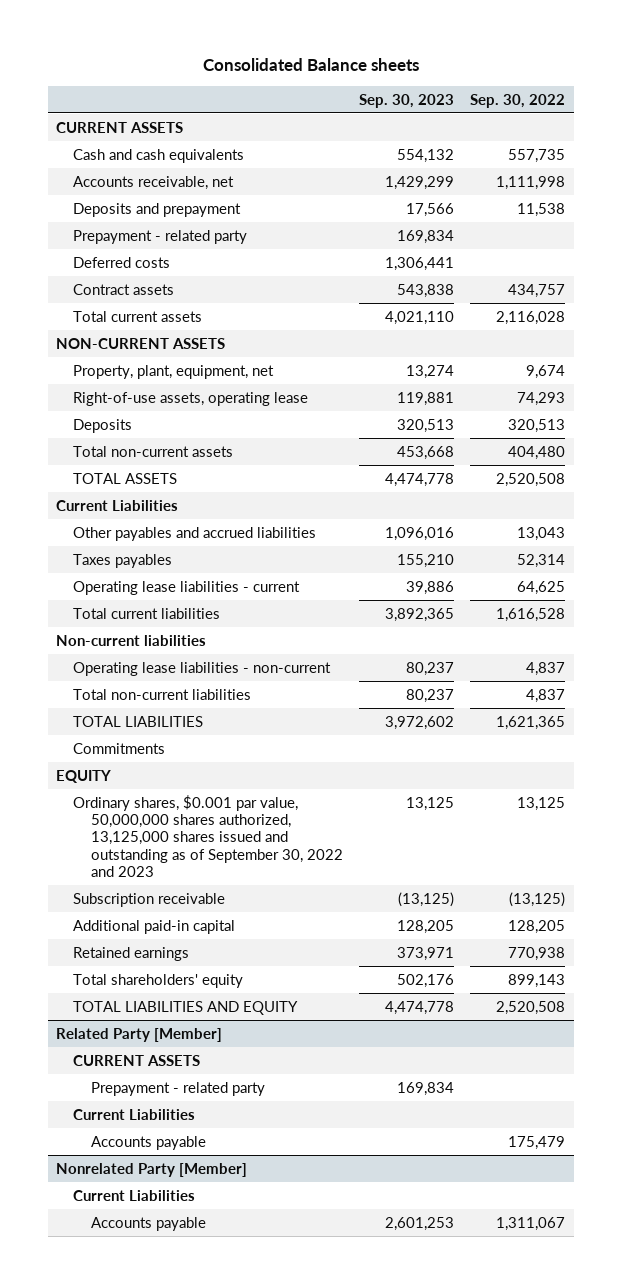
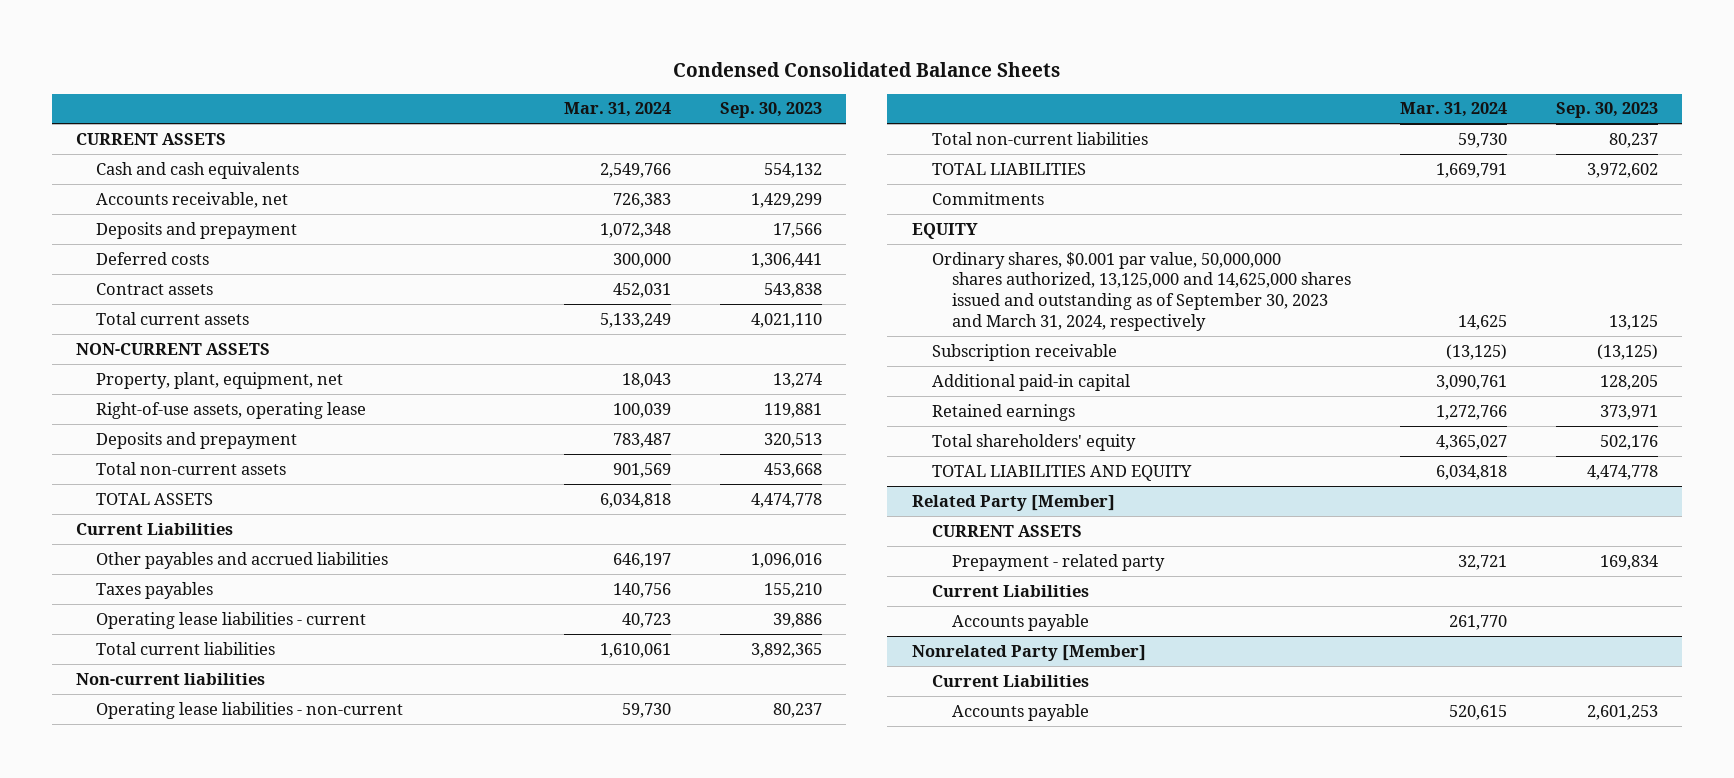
[202,58,419,72] Consolidated Balance sheets -> [672,62,1060,78] Condensed Consolidated Balance Sheets
[470,93,566,108] Sep. 30, 2022 -> none
none -> [564,102,672,118] Mar. 31, 2024
[73,229,248,244] Prepayment - related party -> none
[73,418,133,433] Deposits -> [96,431,298,449] Deposits and prepayment
[73,794,343,877] Ordinary shares, $0.001 par value, 50,000,000 shares authorized, 13,125,000 shares issued and outstanding as of September 30, 2022 and 2023 -> [931,251,1351,331] Ordinary shares, $0.001 par value, 50,000,000 shares authorized, 13,125,000 and 14,625,000 shares issued and outstanding as of September 30, 2023 and March 31, 2024, respectively

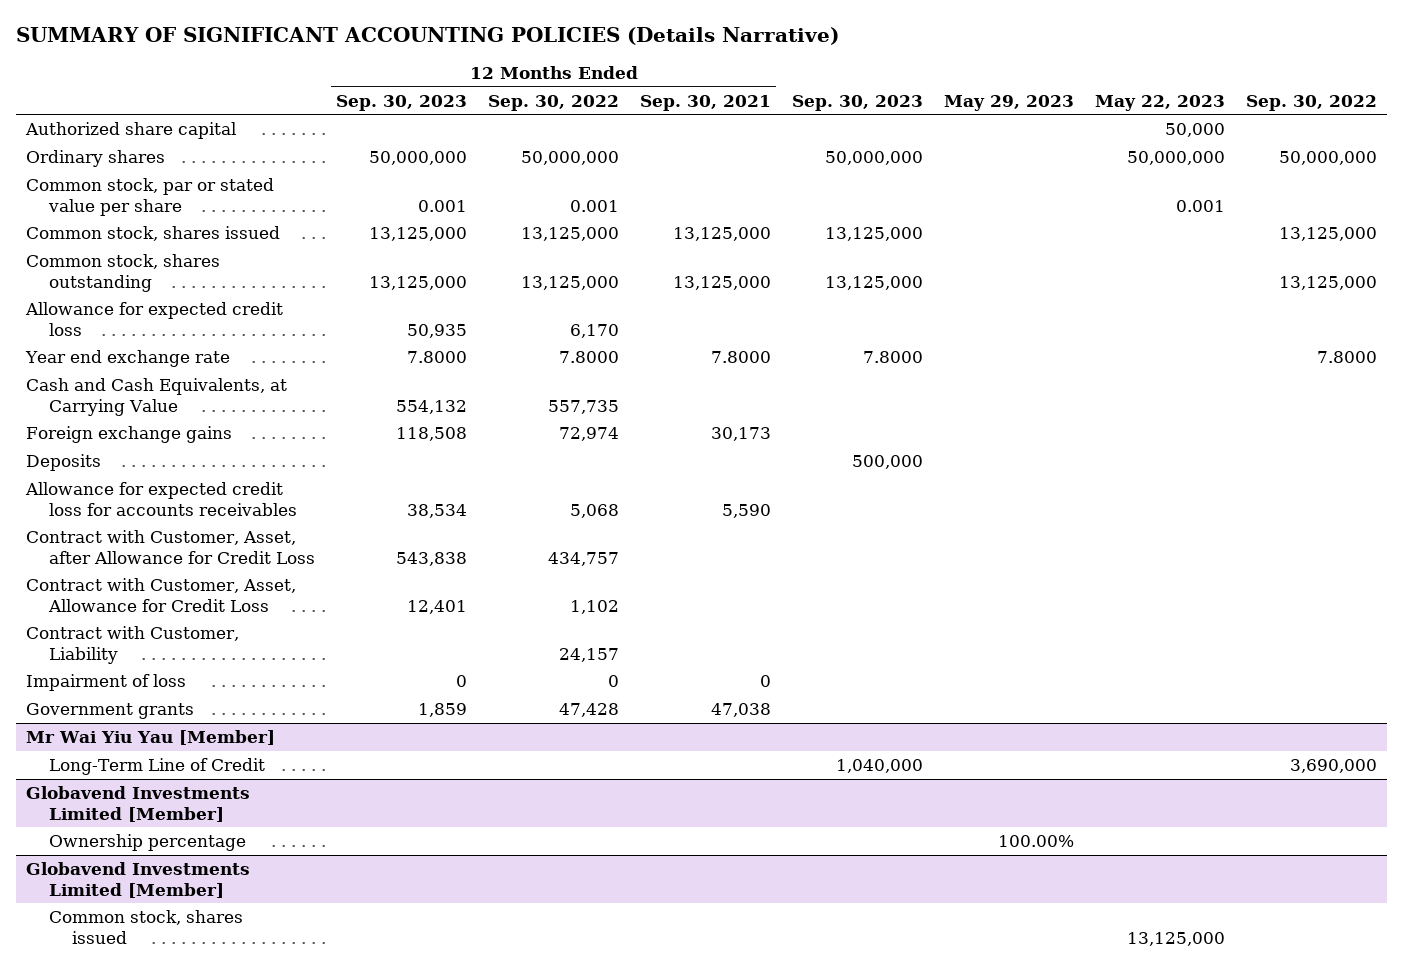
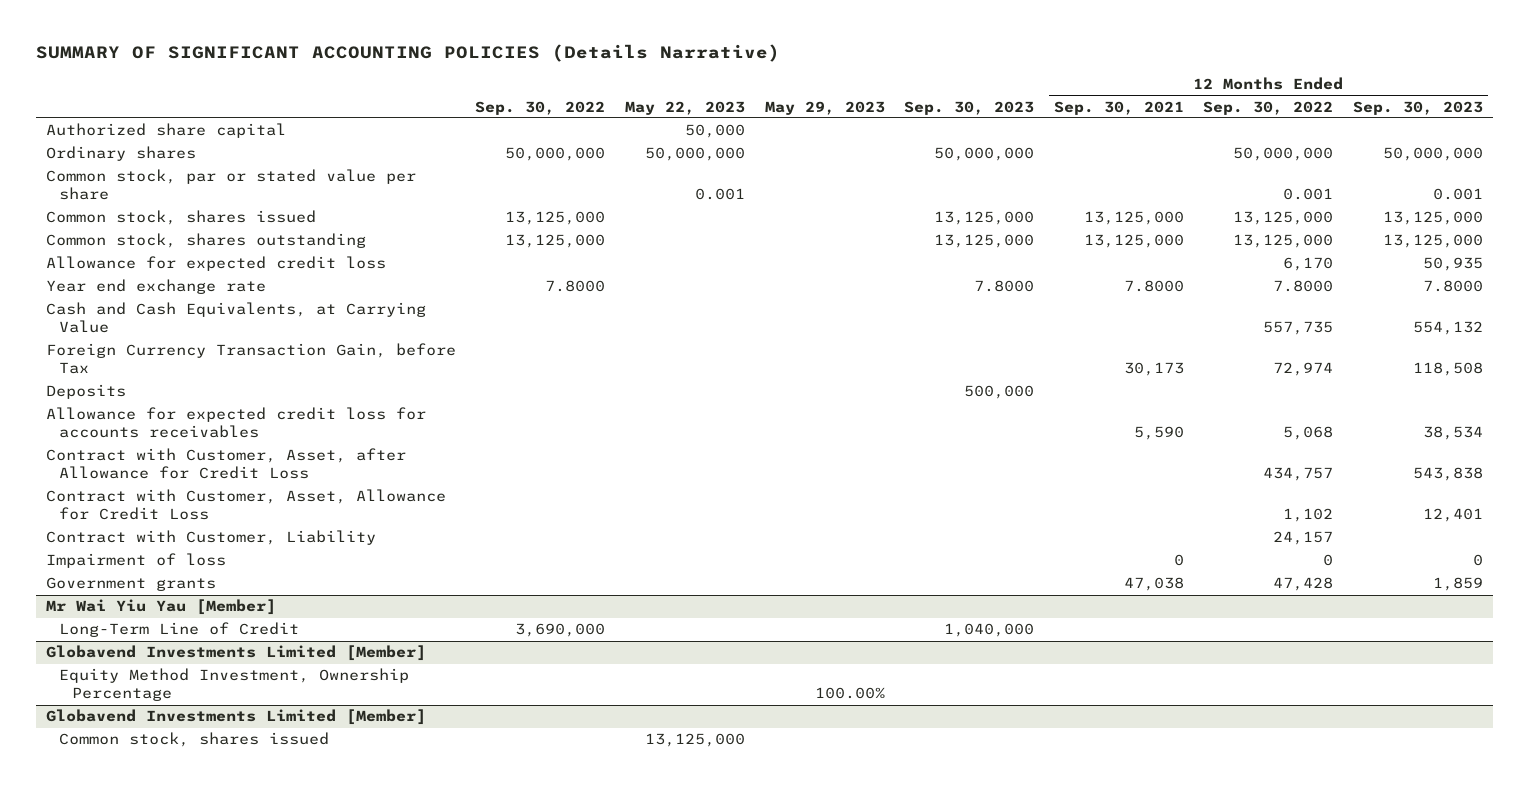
[26,426,233,444] Foreign exchange gains -> [45,343,456,375] Foreign Currency Transaction Gain, before Tax
[49,834,247,852] Ownership percentage -> [58,668,409,702] Equity Method Investment, Ownership Percentage

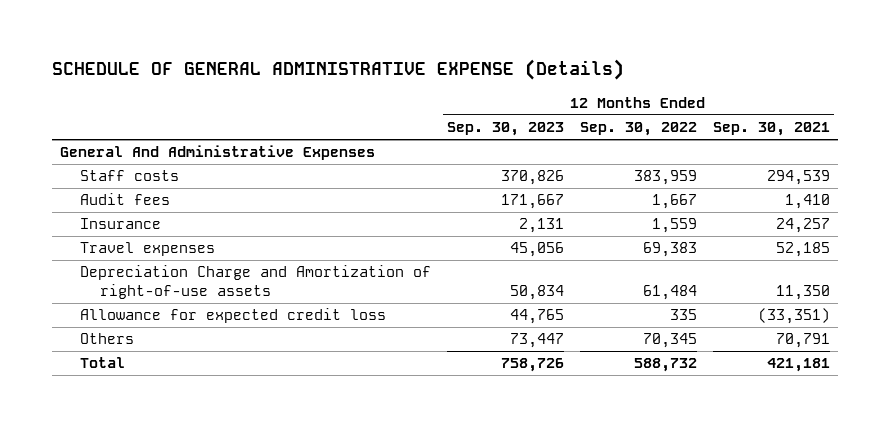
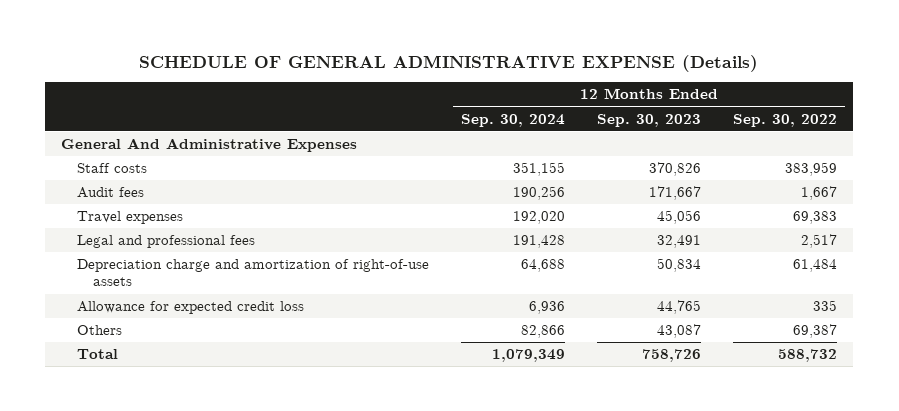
[712,122,830,137] Sep. 30, 2021 -> none
none -> [461,113,566,127] Sep. 30, 2024
[79,218,161,230] Insurance -> none
none -> [77,235,256,249] Legal and professional fees
[79,265,431,300] Depreciation Charge and Amortization of right-of-use assets -> [77,259,430,287] Depreciation charge and amortization of right-of-use assets
[509,333,564,349] 73,447 -> [657,324,702,339] 43,087
[642,333,697,349] 70,345 -> [793,324,838,339] 69,387

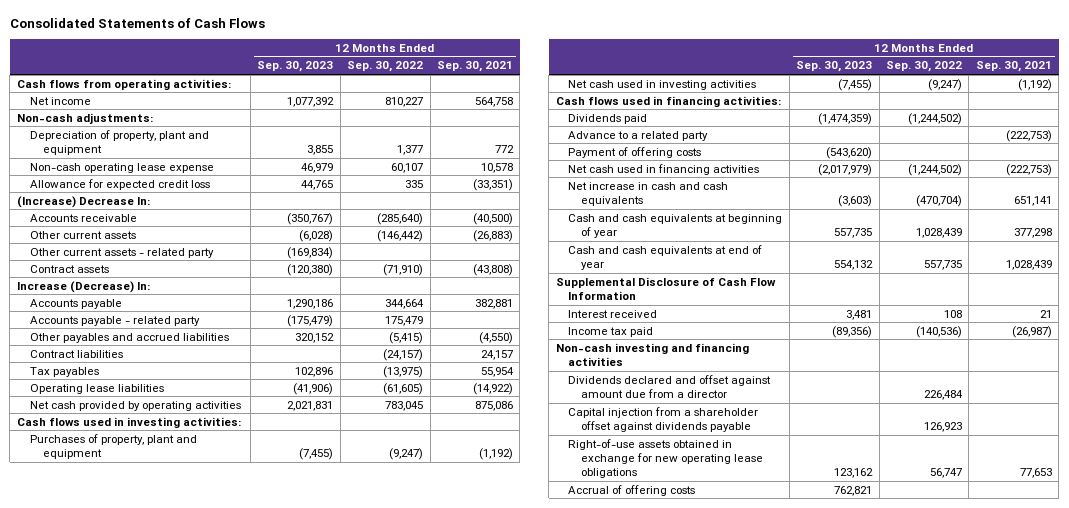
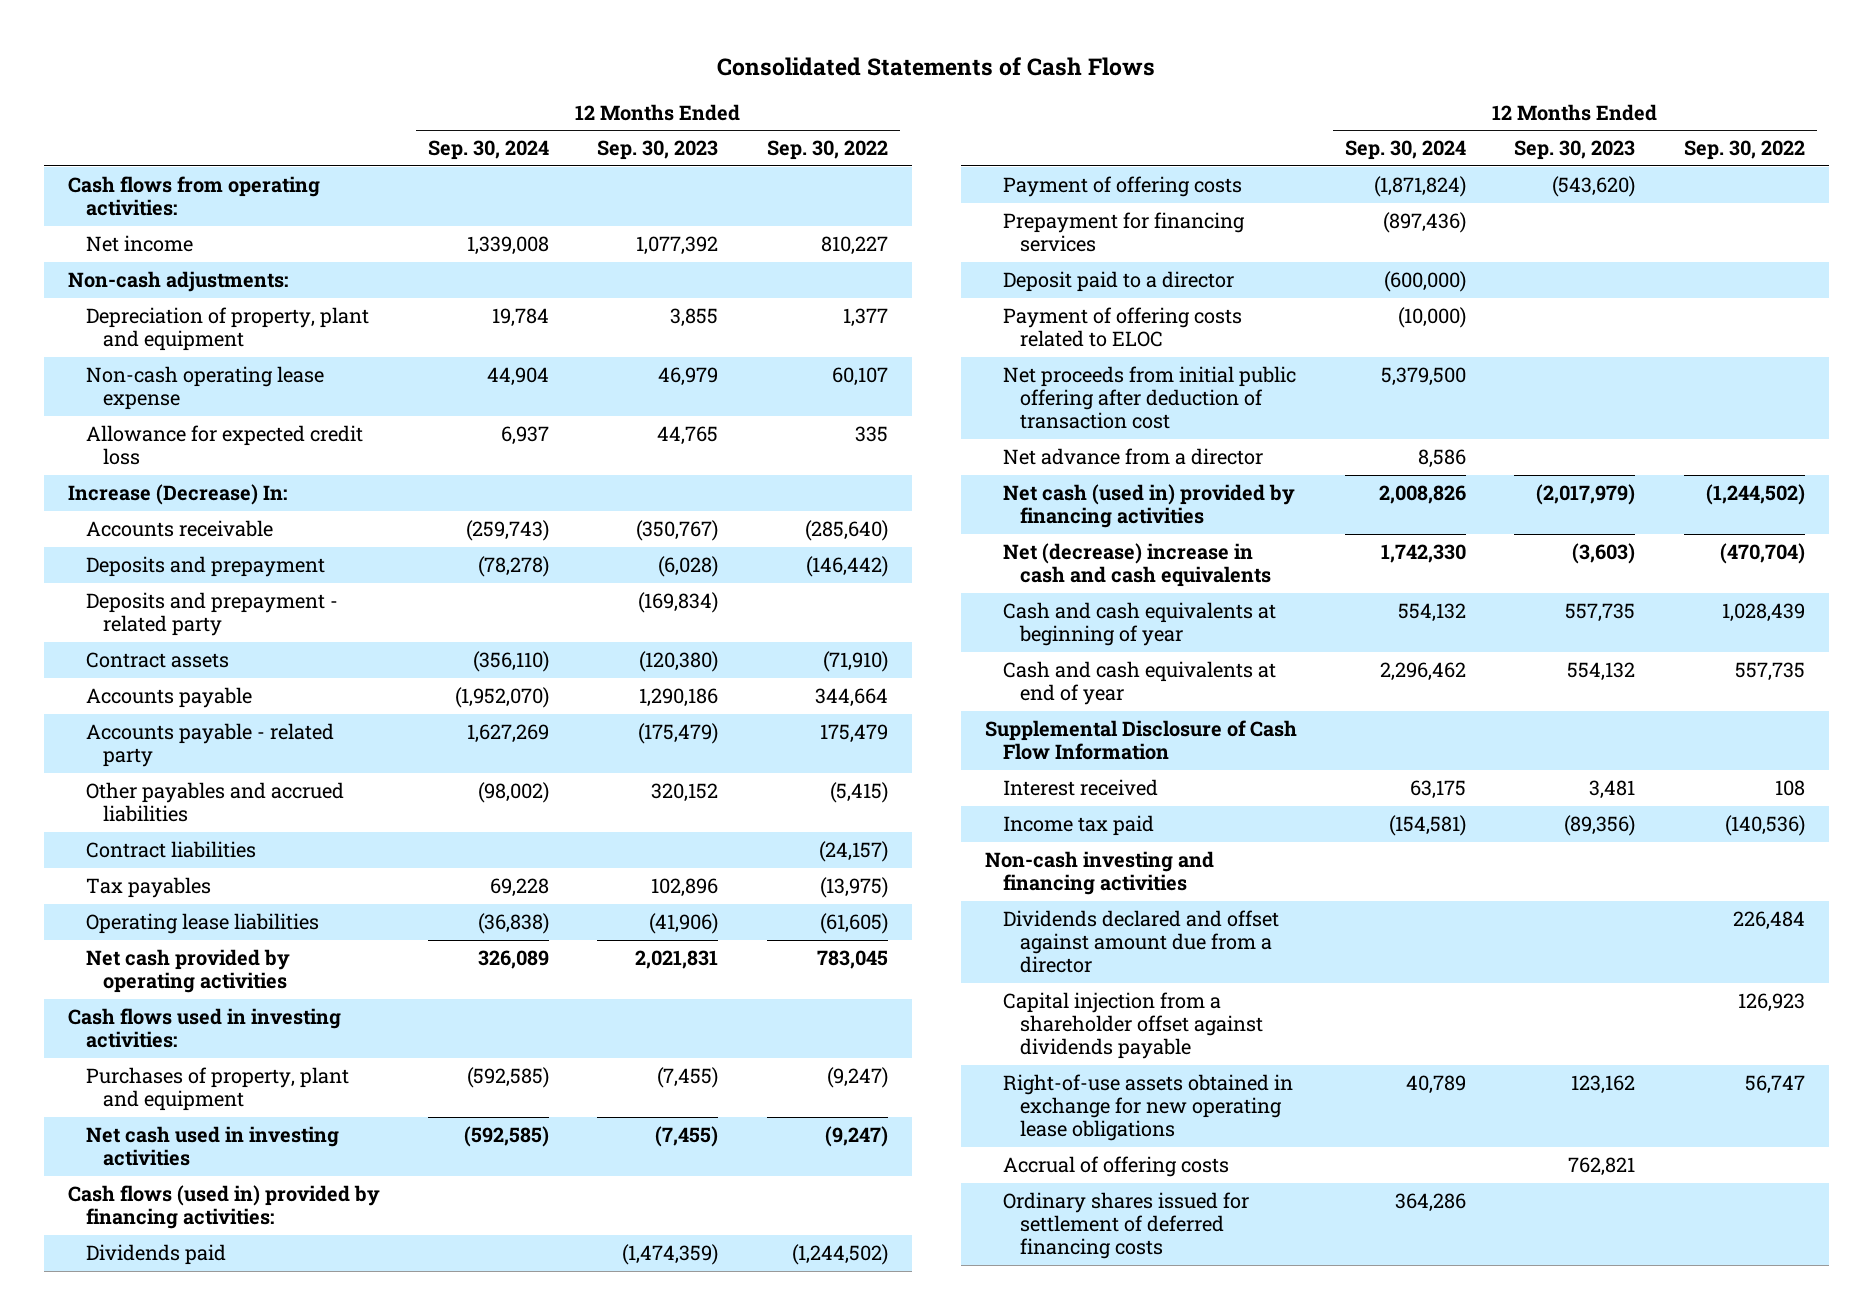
[437,61,514,73] Sep. 30, 2021 -> none
none -> [428,140,550,161] Sep. 30, 2024
[16,195,150,208] (Increase) Decrease In: -> none
[16,280,150,293] Increase (Decrease) In: -> [68,483,288,505] Increase (Decrease) In:
[29,230,136,239] Other current assets -> [85,555,325,577] Deposits and prepayment
[29,247,214,258] Other current assets - related party -> [85,591,338,636] Deposits and prepayment - related party
[555,95,781,107] Cash flows used in financing activities: -> [68,1184,381,1229] Cash flows (used in) provided by financing activities:
[568,130,709,141] Advance to a related party -> none
none -> [1002,211,1245,252] Prepayment for financing services
none -> [1002,270,1234,292] Deposit paid to a director
none -> [1002,306,1242,347] Payment of offering costs related to ELOC
none -> [1002,365,1296,429] Net proceeds from initial public offering after deduction of transaction cost
none -> [1002,447,1263,465] Net advance from a director
[568,163,760,175] Net cash used in financing activities -> [1002,483,1295,528] Net cash (used in) provided by financing activities
[568,181,729,206] Net increase in cash and cash equivalents -> [1002,542,1271,587] Net (decrease) increase in cash and cash equivalents
none -> [1002,1191,1249,1259] Ordinary shares issued for settlement of deferred financing costs

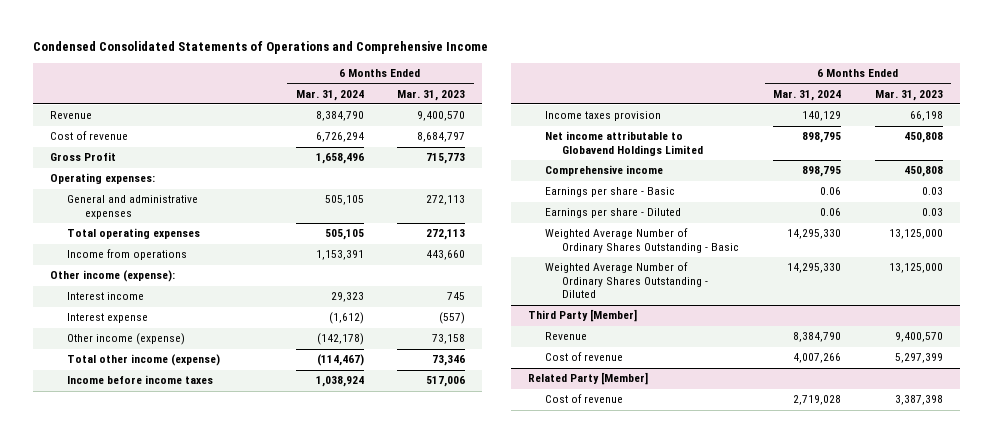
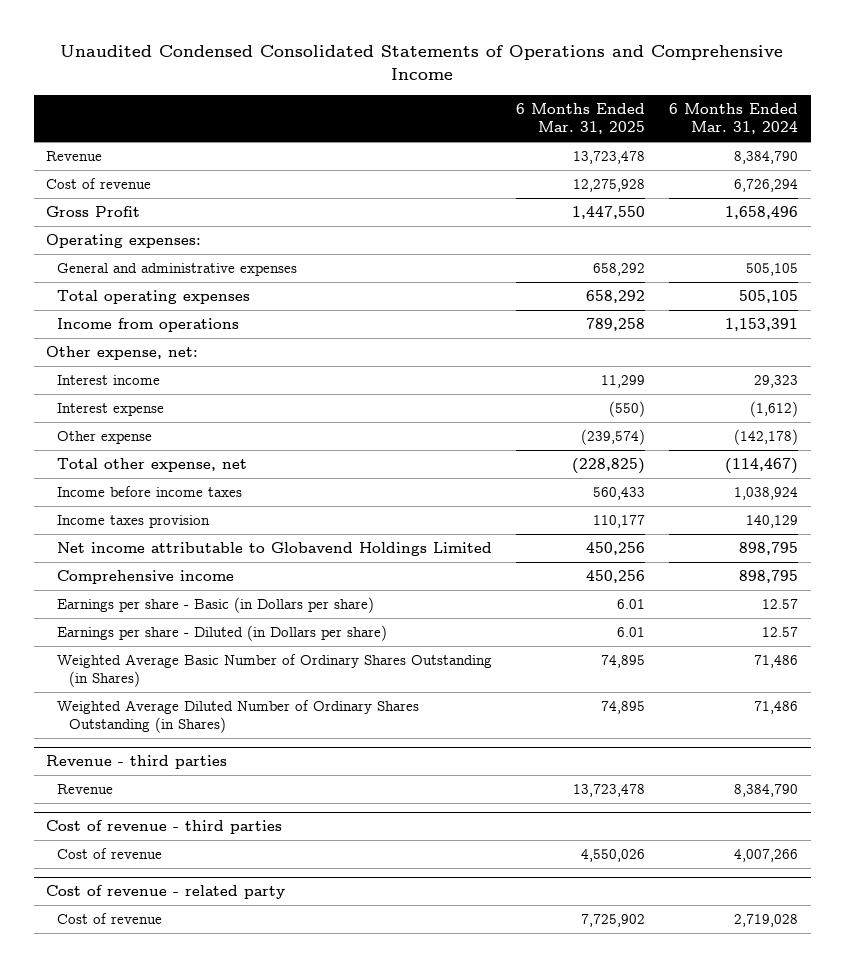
[33,41,489,55] Condensed Consolidated Statements of Operations and Comprehensive Income -> [60,44,784,80] Unaudited Condensed Consolidated Statements of Operations and Comprehensive Income
[397,89,466,101] Mar. 31, 2023 -> none
none -> [516,102,646,135] 6 Months Ended Mar. 31, 2025
[50,270,176,283] Other income (expense): -> [45,346,198,361] Other expense, net:
[67,333,186,346] Other income (expense) -> [57,431,153,445] Other expense
[67,354,221,367] Total other income (expense) -> [57,458,248,473] Total other expense, net
[527,309,637,323] Third Party [Member] -> none
[545,187,676,198] Earnings per share - Basic -> [57,597,375,614] Earnings per share - Basic (in Dollars per share)
[820,187,842,196] 0.06 -> [762,599,799,610] 12.57
[545,208,682,219] Earnings per share - Diluted -> [57,625,388,642] Earnings per share - Diluted (in Dollars per share)
[820,208,842,217] 0.06 -> [762,627,799,638] 12.57
[545,228,740,253] Weighted Average Number of Ordinary Shares Outstanding - Basic -> [57,654,493,688] Weighted Average Basic Number of Ordinary Shares Outstanding (in Shares)
[787,229,842,240] 14,295,330 -> [754,655,799,669] 71,486
[545,262,709,299] Weighted Average Number of Ordinary Shares Outstanding - Diluted -> [57,700,420,734] Weighted Average Diluted Number of Ordinary Shares Outstanding (in Shares)
[787,263,842,274] 14,295,330 -> [754,701,799,715] 71,486
none -> [45,755,227,770] Revenue - third parties
none -> [45,820,282,835] Cost of revenue - third parties
[527,372,648,386] Related Party [Member] -> none
none -> [45,885,285,900] Cost of revenue - related party

